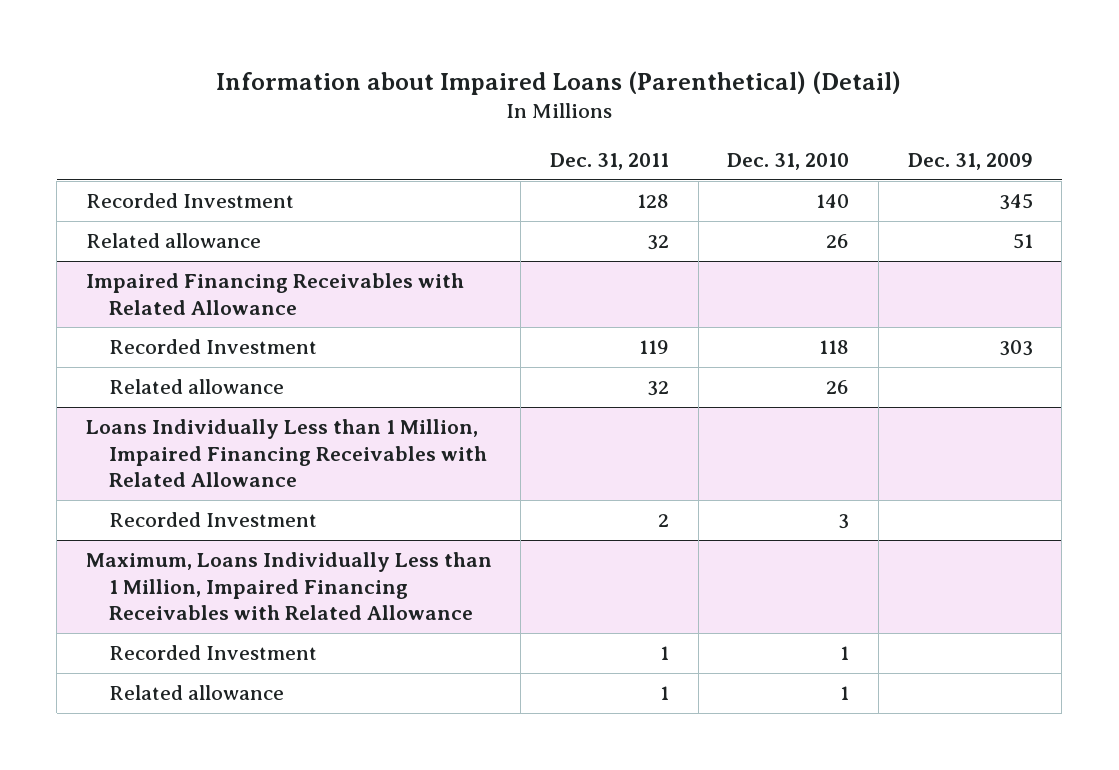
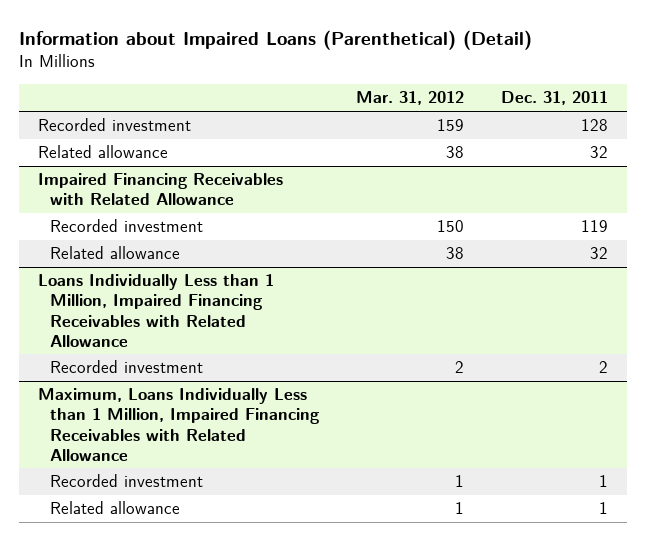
[727,152,850,170] Dec. 31, 2010 -> none
[907,152,1033,170] Dec. 31, 2009 -> none
none -> [356,91,465,106] Mar. 31, 2012
[85,193,294,209] Recorded Investment -> [37,118,191,132] Recorded investment
[109,339,318,355] Recorded Investment -> [50,219,204,233] Recorded investment
[109,512,318,528] Recorded Investment -> [50,360,204,374] Recorded investment
[109,645,318,661] Recorded Investment -> [50,474,204,488] Recorded investment

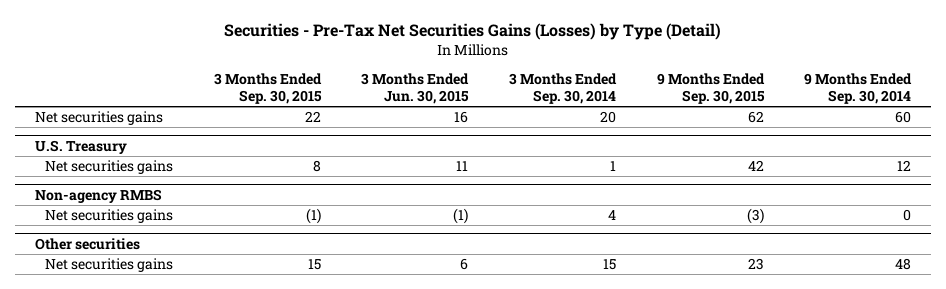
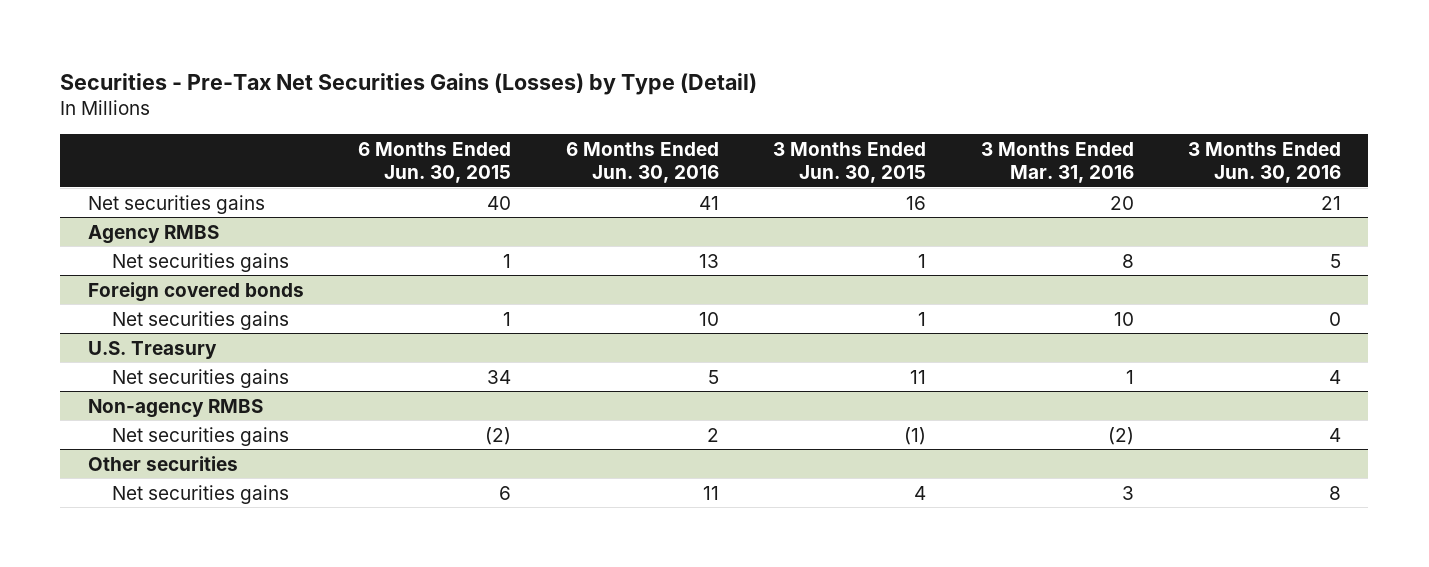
[213,73,322,104] 3 Months Ended Sep. 30, 2015 -> none
[508,73,617,104] 3 Months Ended Sep. 30, 2014 -> none
[656,73,765,104] 9 Months Ended Sep. 30, 2015 -> none
[804,73,913,104] 9 Months Ended Sep. 30, 2014 -> none
none -> [358,141,512,183] 6 Months Ended Jun. 30, 2015
none -> [565,141,719,183] 6 Months Ended Jun. 30, 2016
none -> [980,141,1134,183] 3 Months Ended Mar. 31, 2016
none -> [1188,141,1342,183] 3 Months Ended Jun. 30, 2016
none -> [87,224,219,244] Agency RMBS
none -> [111,252,289,272] Net securities gains
none -> [87,281,304,302] Foreign covered bonds
none -> [111,310,289,330] Net securities gains
[460,258,469,271] 6 -> [914,485,927,500] 4

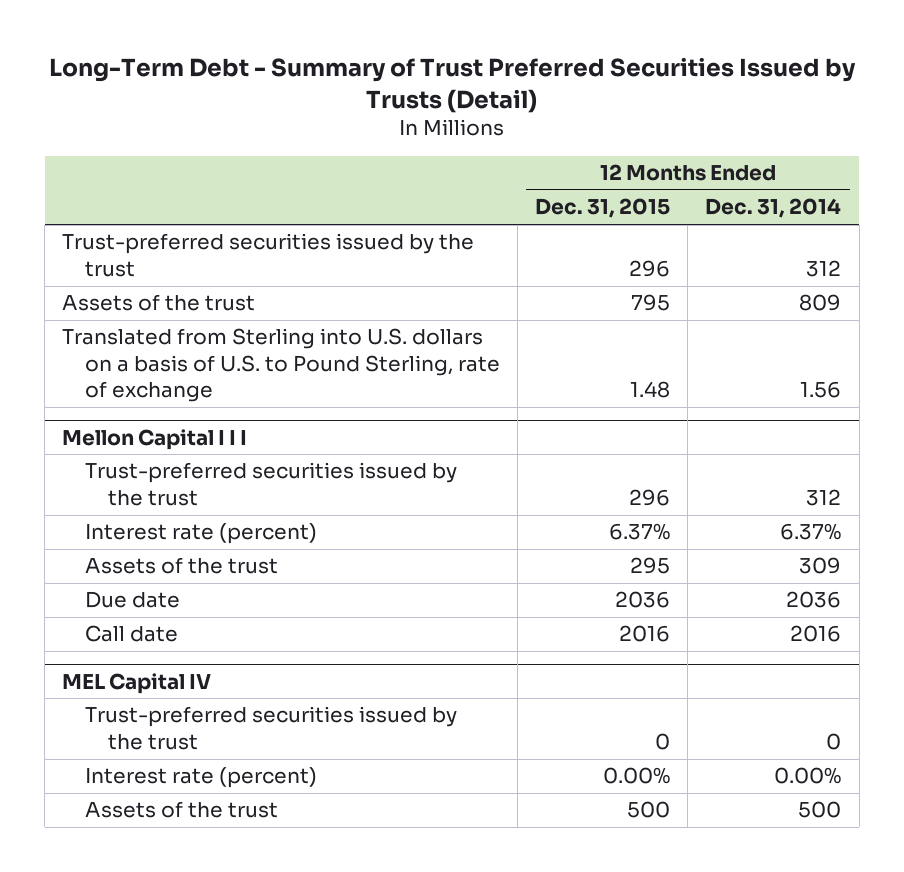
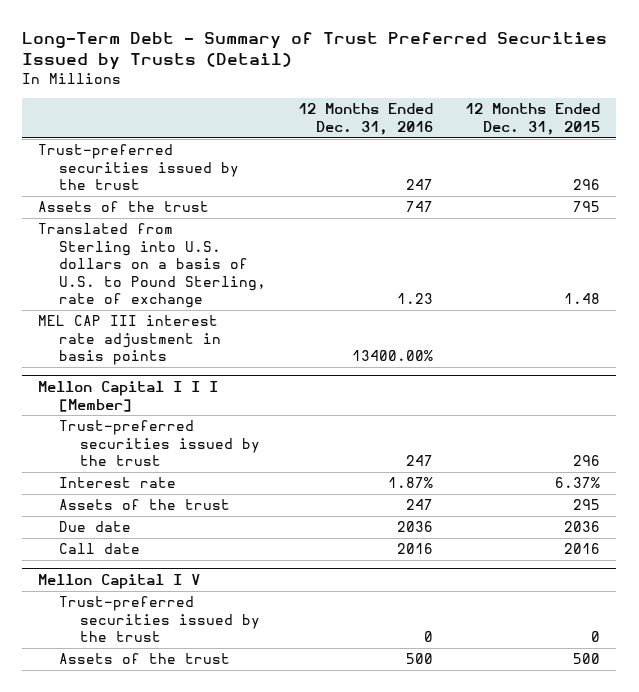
[705,198,842,219] Dec. 31, 2014 -> none
none -> [298,103,434,135] 12 Months Ended Dec. 31, 2016
none -> [38,315,222,366] MEL CAP III interest rate adjustment in basis points
[62,428,248,450] Mellon Capital I I I -> [38,381,219,412] Mellon Capital I I I [Member]
[84,523,317,545] Interest rate (percent) -> [59,477,177,489] Interest rate
[62,672,212,694] MEL Capital IV -> [38,574,201,590] Mellon Capital I V
[84,767,317,789] Interest rate (percent) -> none

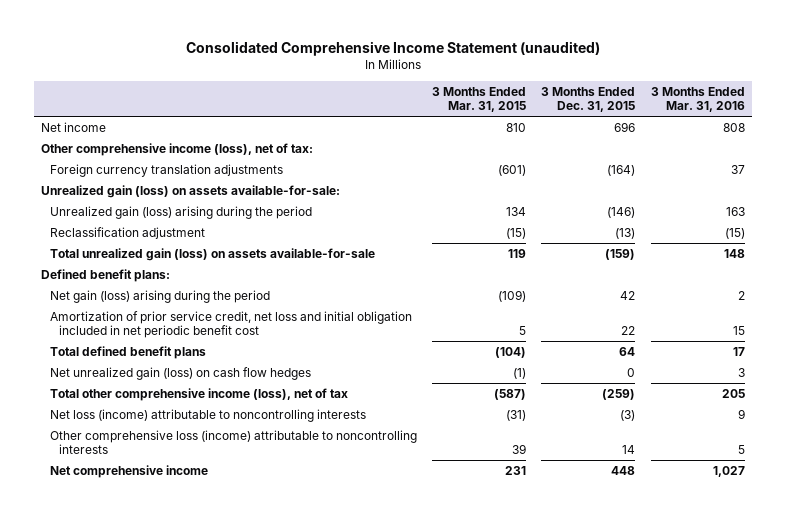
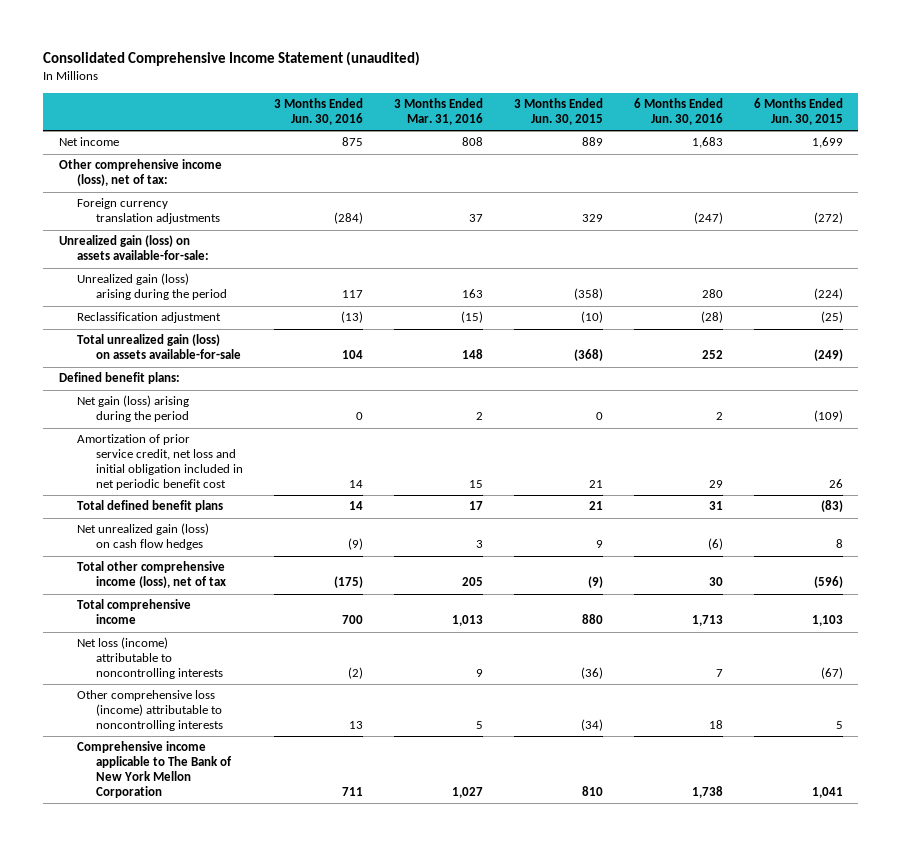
[432,87,527,113] 3 Months Ended Mar. 31, 2015 -> none
[541,87,636,113] 3 Months Ended Dec. 31, 2015 -> none
none -> [273,98,363,125] 3 Months Ended Jun. 30, 2016
none -> [513,98,603,125] 3 Months Ended Jun. 30, 2015
none -> [633,98,723,125] 6 Months Ended Jun. 30, 2016
none -> [753,98,843,125] 6 Months Ended Jun. 30, 2015
none -> [77,599,192,625] Total comprehensive income
[50,464,209,478] Net comprehensive income -> [77,741,232,799] Comprehensive income applicable to The Bank of New York Mellon Corporation

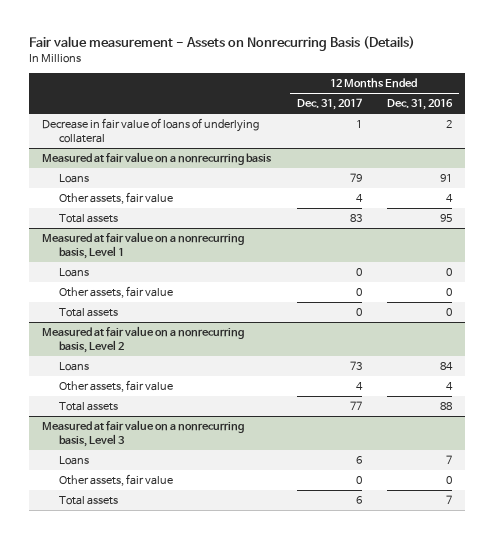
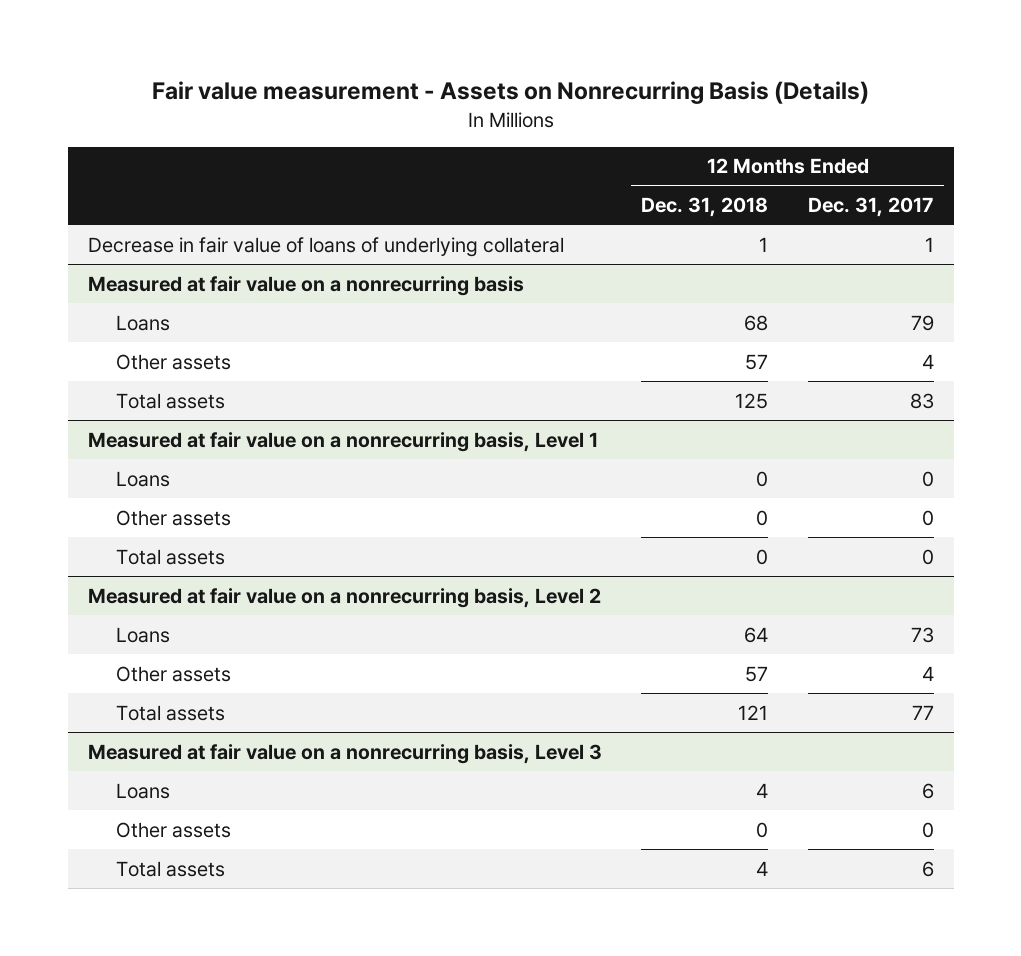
[387,99,454,111] Dec. 31, 2016 -> none
none -> [641,197,769,218] Dec. 31, 2018
[58,192,173,205] Other assets, fair value -> [116,353,232,370] Other assets
[58,286,173,299] Other assets, fair value -> [116,509,232,526] Other assets
[58,380,173,393] Other assets, fair value -> [116,665,232,682] Other assets
[58,474,173,487] Other assets, fair value -> [116,821,232,838] Other assets

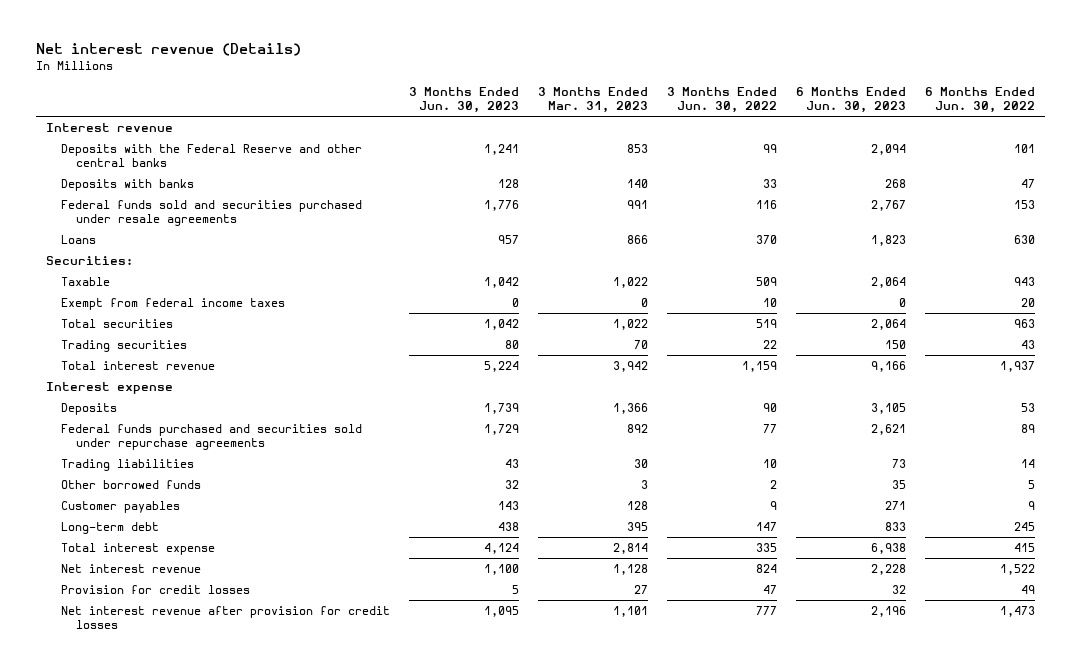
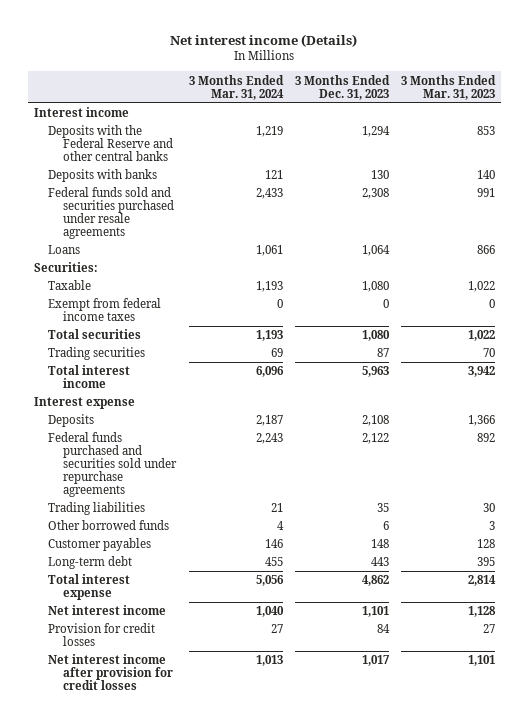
[36,43,302,57] Net interest revenue (Details) -> [170,33,358,47] Net interest income (Details)
[408,86,519,114] 3 Months Ended Jun. 30, 2023 -> none
[667,86,778,114] 3 Months Ended Jun. 30, 2022 -> none
[796,86,907,114] 6 Months Ended Jun. 30, 2023 -> none
[925,86,1036,114] 6 Months Ended Jun. 30, 2022 -> none
none -> [188,74,284,100] 3 Months Ended Mar. 31, 2024
none -> [294,74,390,100] 3 Months Ended Dec. 31, 2023
[45,122,173,132] Interest revenue -> [33,107,129,118] Interest income
[60,360,215,370] Total interest revenue -> [48,365,131,389] Total interest income
[60,563,201,573] Net interest revenue -> [48,605,167,616] Net interest income
[60,605,390,629] Net interest revenue after provision for credit losses -> [48,654,174,691] Net interest income after provision for credit losses

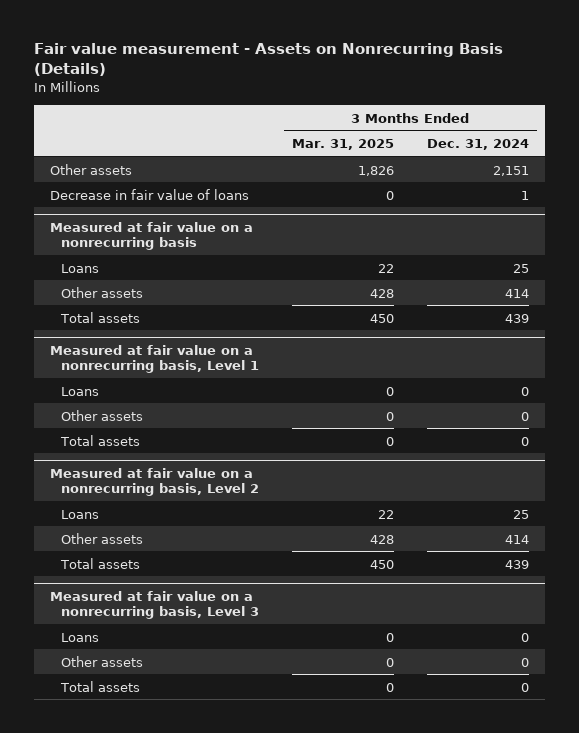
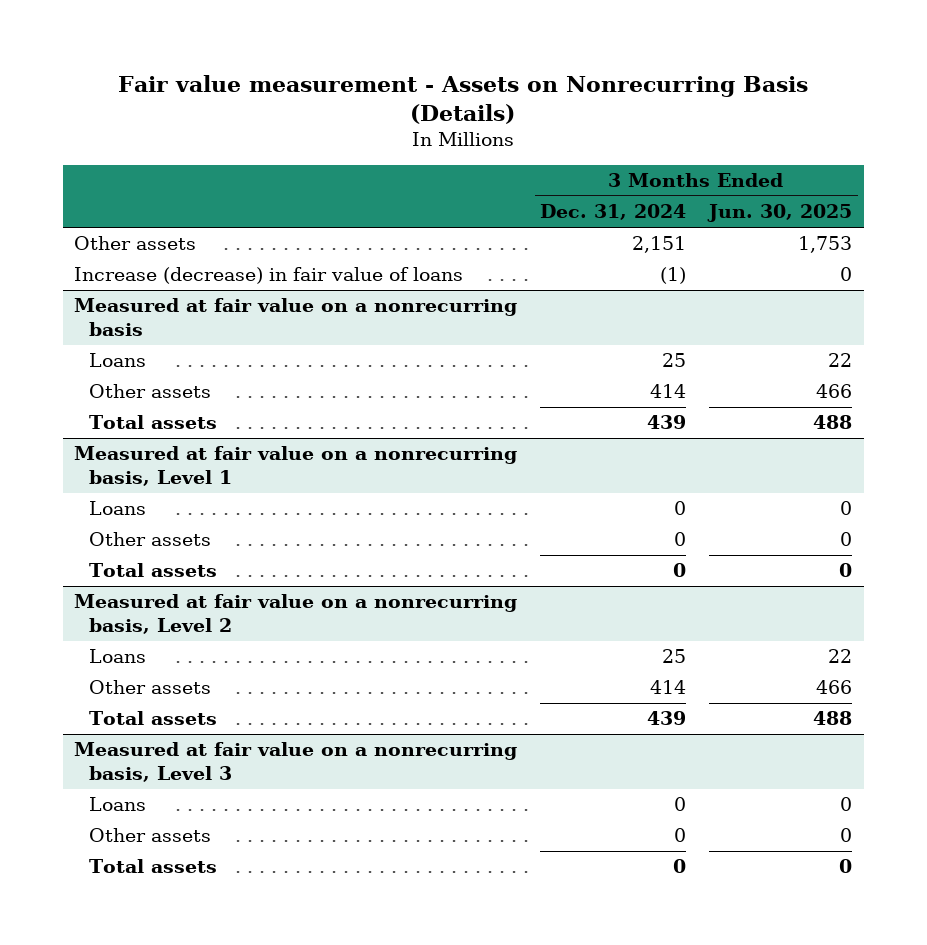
[291,139,394,151] Mar. 31, 2025 -> none
none -> [707,204,853,223] Jun. 30, 2025
[50,188,250,200] Decrease in fair value of loans -> [74,267,464,285] Increase (decrease) in fair value of loans
[520,190,529,200] 1 -> [660,267,687,285] (1)

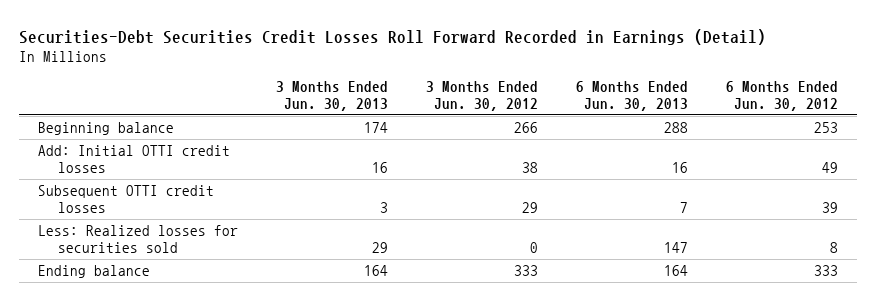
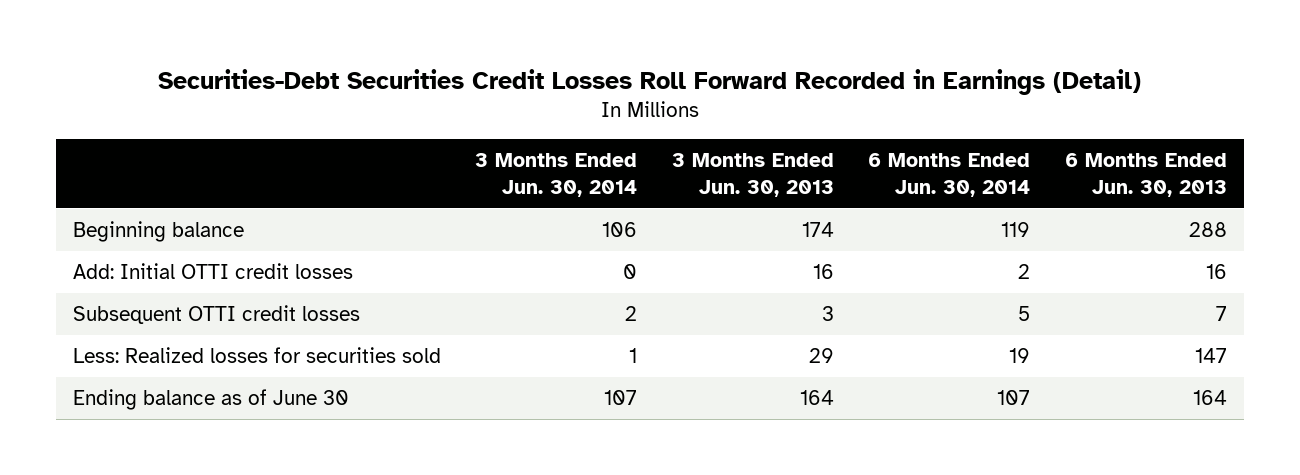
[426,81,539,111] 3 Months Ended Jun. 30, 2012 -> none
[725,81,838,111] 6 Months Ended Jun. 30, 2012 -> none
none -> [475,152,638,198] 3 Months Ended Jun. 30, 2014
none -> [868,152,1031,198] 6 Months Ended Jun. 30, 2014
[38,265,151,279] Ending balance -> [72,389,349,411] Ending balance as of June 30

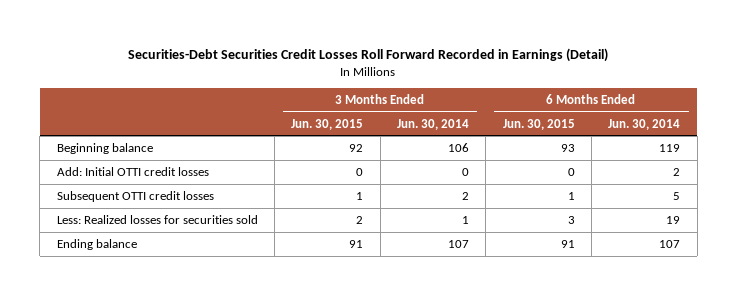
[671,152,834,198] 3 Months Ended Jun. 30, 2013 -> none
[1064,152,1227,198] 6 Months Ended Jun. 30, 2013 -> none
none -> [291,118,364,130] Jun. 30, 2015
none -> [502,118,575,130] Jun. 30, 2015
[72,389,349,411] Ending balance as of June 30 -> [56,238,137,250] Ending balance

